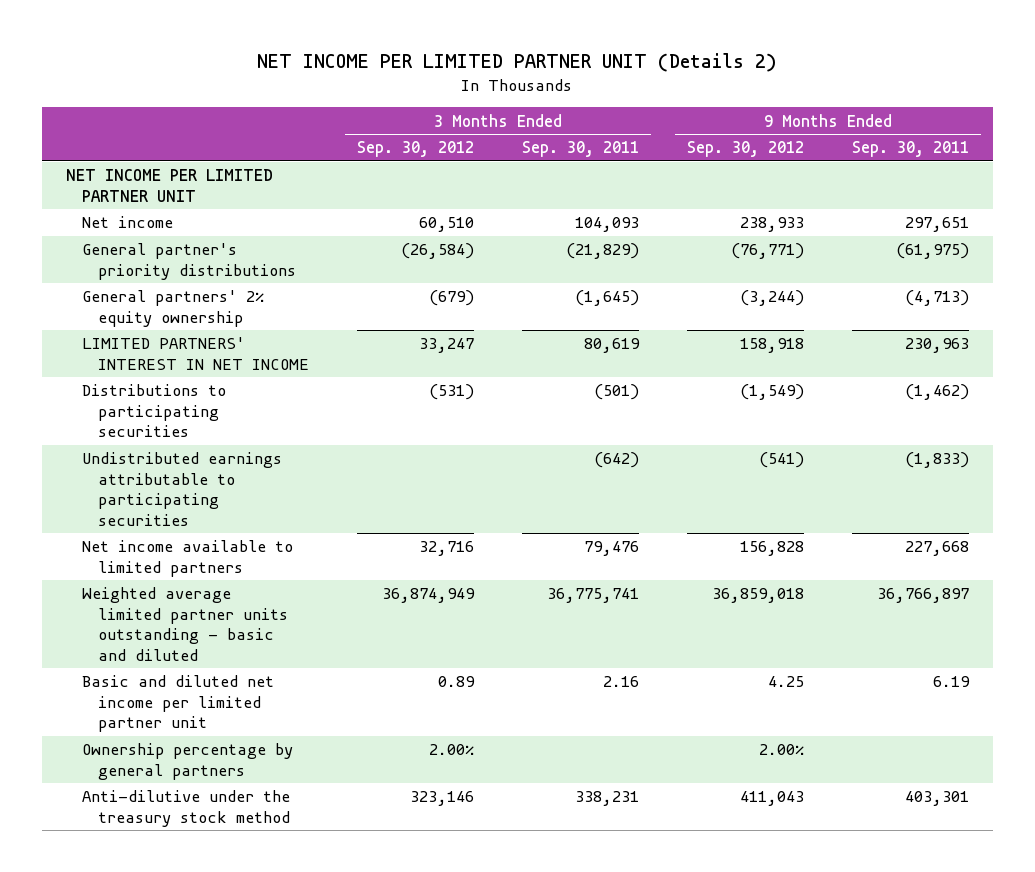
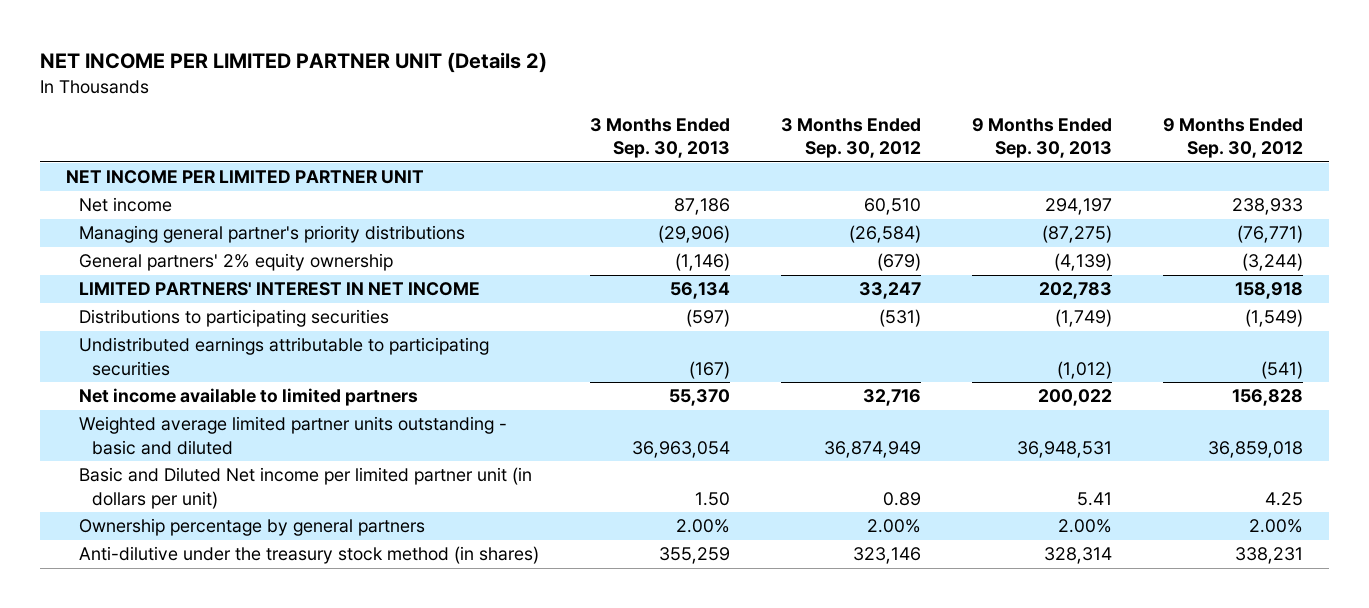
[522,141,640,158] Sep. 30, 2011 -> none
[851,141,969,158] Sep. 30, 2011 -> none
none -> [589,117,730,159] 3 Months Ended Sep. 30, 2013
none -> [972,117,1113,159] 9 Months Ended Sep. 30, 2013
[82,243,297,280] General partner's priority distributions -> [78,225,465,244] Managing general partner's priority distributions
[82,675,275,733] Basic and diluted net income per limited partner unit -> [78,467,532,509] Basic and Diluted Net income per limited partner unit (in dollars per unit)
[82,790,291,827] Anti-dilutive under the treasury stock method -> [78,546,539,565] Anti-dilutive under the treasury stock method (in shares)
[739,791,804,807] 411,043 -> [1235,547,1304,565] 338,231

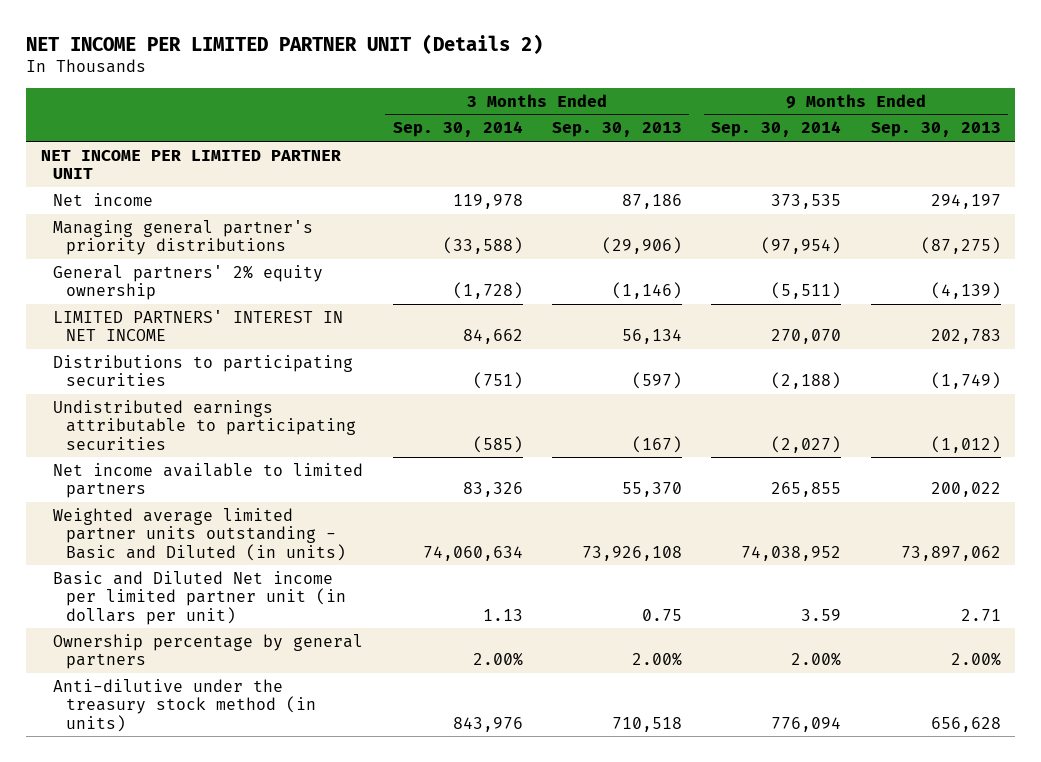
[781,117,922,159] 3 Months Ended Sep. 30, 2012 -> none
[1163,117,1304,159] 9 Months Ended Sep. 30, 2012 -> none
none -> [392,121,523,138] Sep. 30, 2014
none -> [711,121,842,138] Sep. 30, 2014
[78,416,507,455] Weighted average limited partner units outstanding - basic and diluted -> [53,507,347,561] Weighted average limited partner units outstanding - Basic and Diluted (in units)
[631,440,730,458] 36,963,054 -> [582,545,683,561] 73,926,108
[1017,440,1113,458] 36,948,531 -> [900,545,1001,561] 73,897,062
[694,491,730,506] 1.50 -> [642,608,683,621] 0.75
[1077,491,1113,506] 5.41 -> [960,608,1001,621] 2.71
[78,546,539,565] Anti-dilutive under the treasury stock method (in shares) -> [53,678,317,732] Anti-dilutive under the treasury stock method (in units)
[658,547,730,565] 355,259 -> [612,716,683,732] 710,518
[1044,547,1113,565] 328,314 -> [930,716,1001,732] 656,628

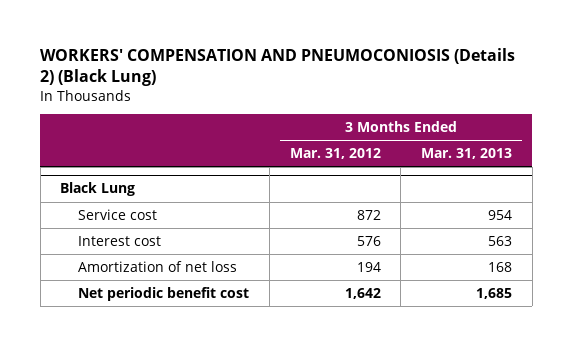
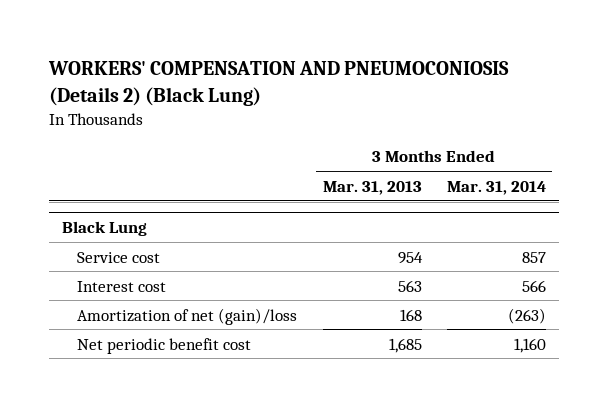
[289,148,381,160] Mar. 31, 2012 -> none
none -> [447,180,547,195] Mar. 31, 2014
[78,260,238,272] Amortization of net loss -> [77,307,298,325] Amortization of net (gain)/loss

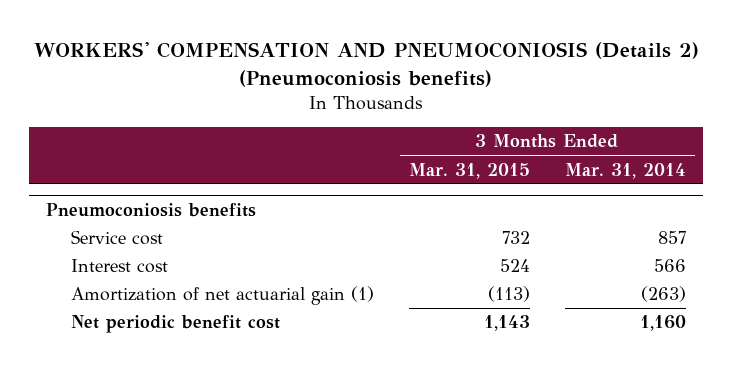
[47,61,509,106] WORKERS' COMPENSATION AND PNEUMOCONIOSIS (Details 2) (Black Lung) -> [34,41,700,87] WORKERS' COMPENSATION AND PNEUMOCONIOSIS (Details 2) (Pneumoconiosis benefits)
[322,180,422,195] Mar. 31, 2013 -> none
none -> [408,162,530,179] Mar. 31, 2015
[61,221,147,237] Black Lung -> none
none -> [46,202,257,217] Pneumoconiosis benefits
[77,307,298,325] Amortization of net (gain)/loss -> [70,286,374,306] Amortization of net actuarial gain (1)

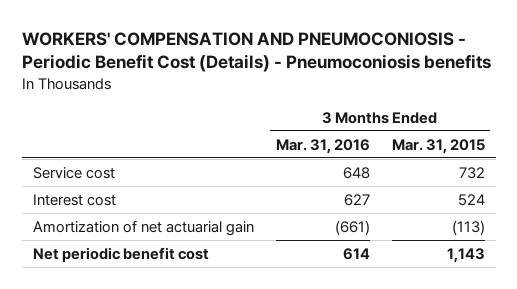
[34,41,700,87] WORKERS' COMPENSATION AND PNEUMOCONIOSIS (Details 2) (Pneumoconiosis benefits) -> [21,31,491,73] WORKERS' COMPENSATION AND PNEUMOCONIOSIS - Periodic Benefit Cost (Details) - Pneumoconiosis benefits
[564,162,686,179] Mar. 31, 2014 -> none
none -> [275,138,370,154] Mar. 31, 2016
[46,202,257,217] Pneumoconiosis benefits -> none
[70,286,374,306] Amortization of net actuarial gain (1) -> [32,219,254,236] Amortization of net actuarial gain

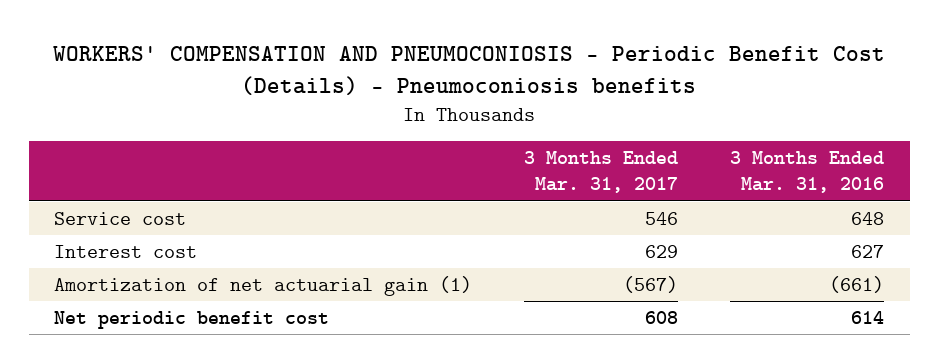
[391,138,485,154] Mar. 31, 2015 -> none
none -> [524,151,679,194] 3 Months Ended Mar. 31, 2017
[32,219,254,236] Amortization of net actuarial gain -> [54,275,473,296] Amortization of net actuarial gain (1)

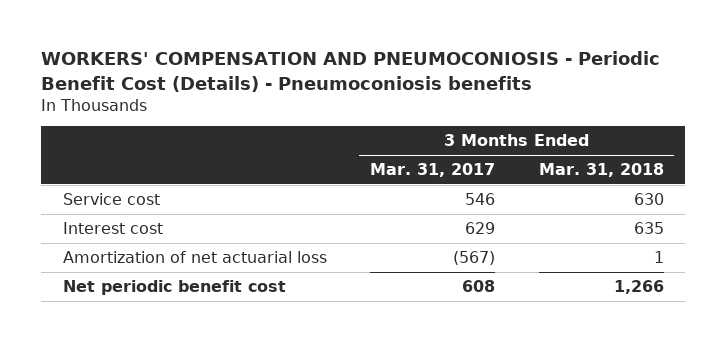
[730,151,885,194] 3 Months Ended Mar. 31, 2016 -> none
none -> [538,163,664,178] Mar. 31, 2018
[54,275,473,296] Amortization of net actuarial gain (1) -> [62,251,327,264] Amortization of net actuarial loss

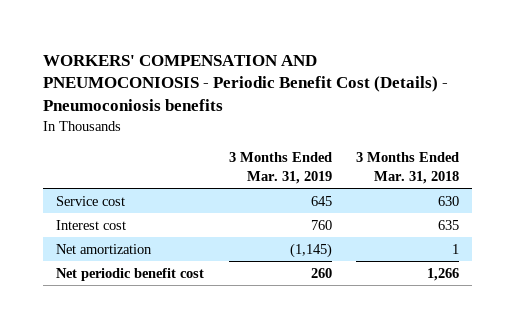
[370,163,496,178] Mar. 31, 2017 -> none
none -> [228,152,332,184] 3 Months Ended Mar. 31, 2019
[62,251,327,264] Amortization of net actuarial loss -> [55,243,152,254] Net amortization

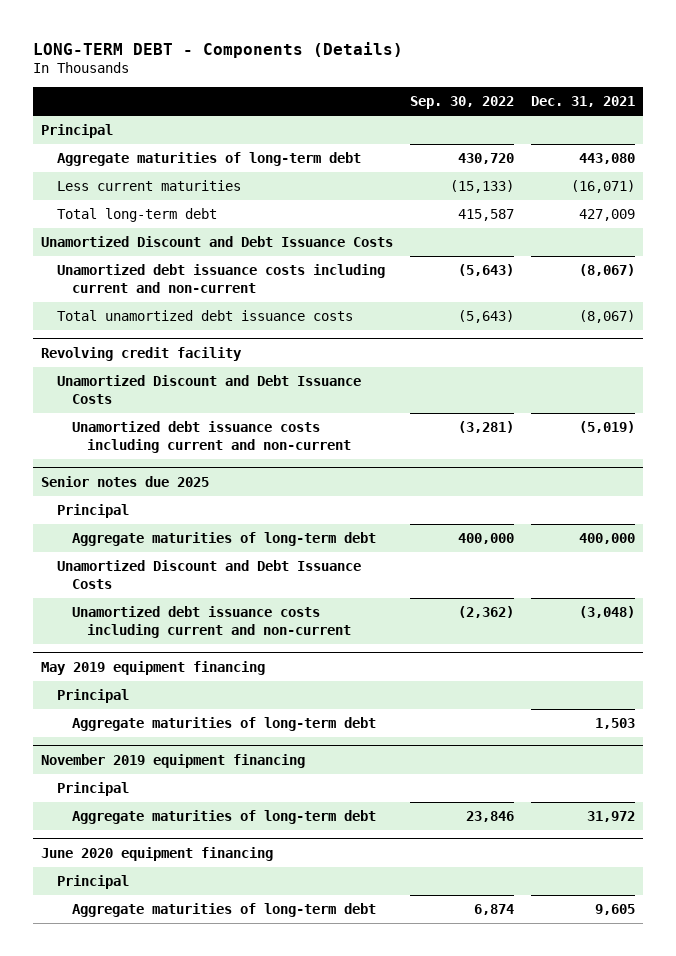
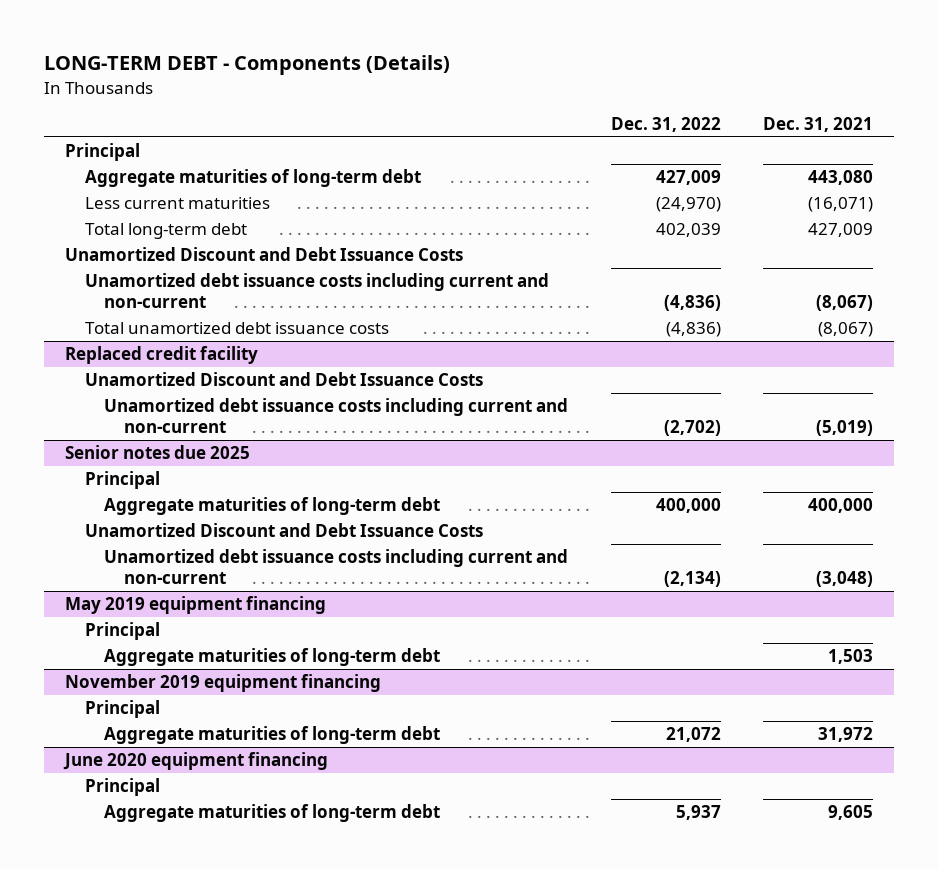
[410,96,515,110] Sep. 30, 2022 -> none
none -> [610,117,721,133] Dec. 31, 2022
[41,346,243,361] Revolving credit facility -> [64,346,258,365] Replaced credit facility

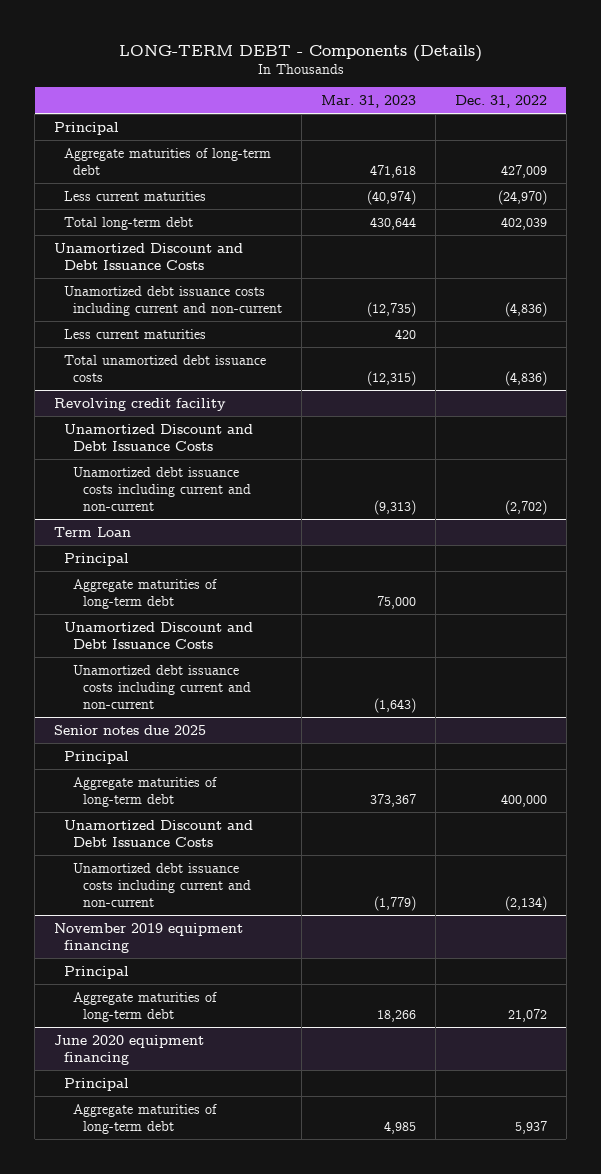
[763,117,874,133] Dec. 31, 2021 -> none
none -> [321,94,417,108] Mar. 31, 2023
none -> [63,328,206,339] Less current maturities
[64,346,258,365] Replaced credit facility -> [54,397,227,411] Revolving credit facility
none -> [54,526,132,537] Term Loan
none -> [63,552,129,566] Principal
none -> [73,578,218,609] Aggregate maturities of long-term debt
none -> [63,621,253,649] Unamortized Discount and Debt Issuance Costs
none -> [73,664,251,709] Unamortized debt issuance costs including current and non-current
[64,596,326,615] May 2019 equipment financing -> none
[84,622,160,641] Principal -> none
[104,648,441,667] Aggregate maturities of long-term debt -> none

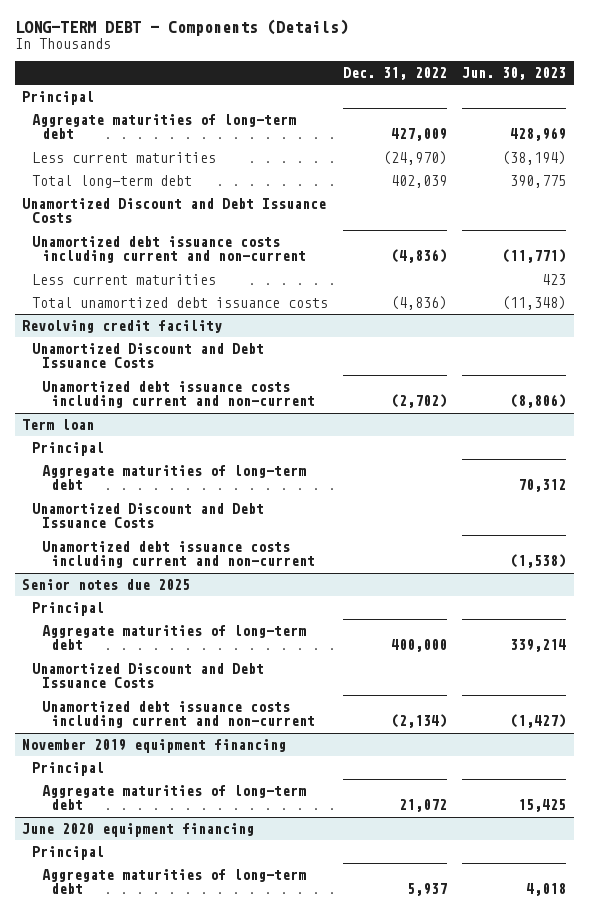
[321,94,417,108] Mar. 31, 2023 -> none
none -> [462,66,567,80] Jun. 30, 2023
[54,526,132,537] Term Loan -> [22,419,95,431] Term loan

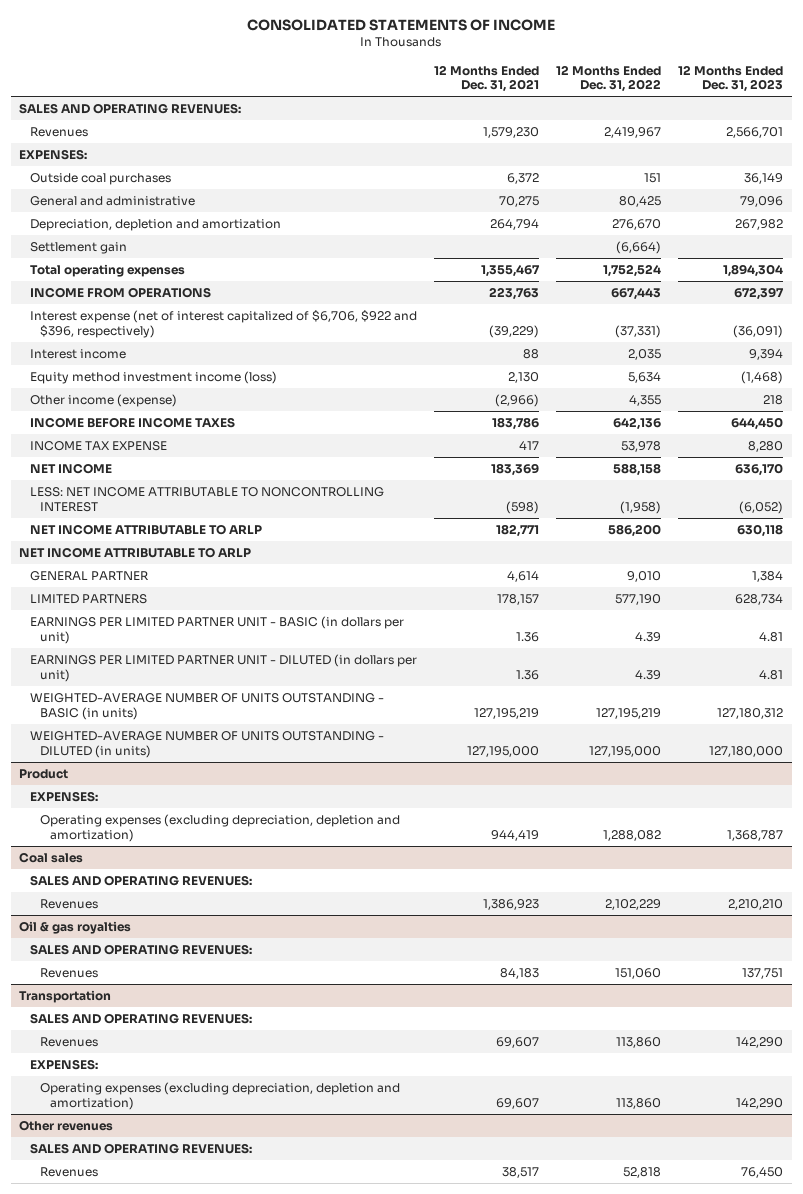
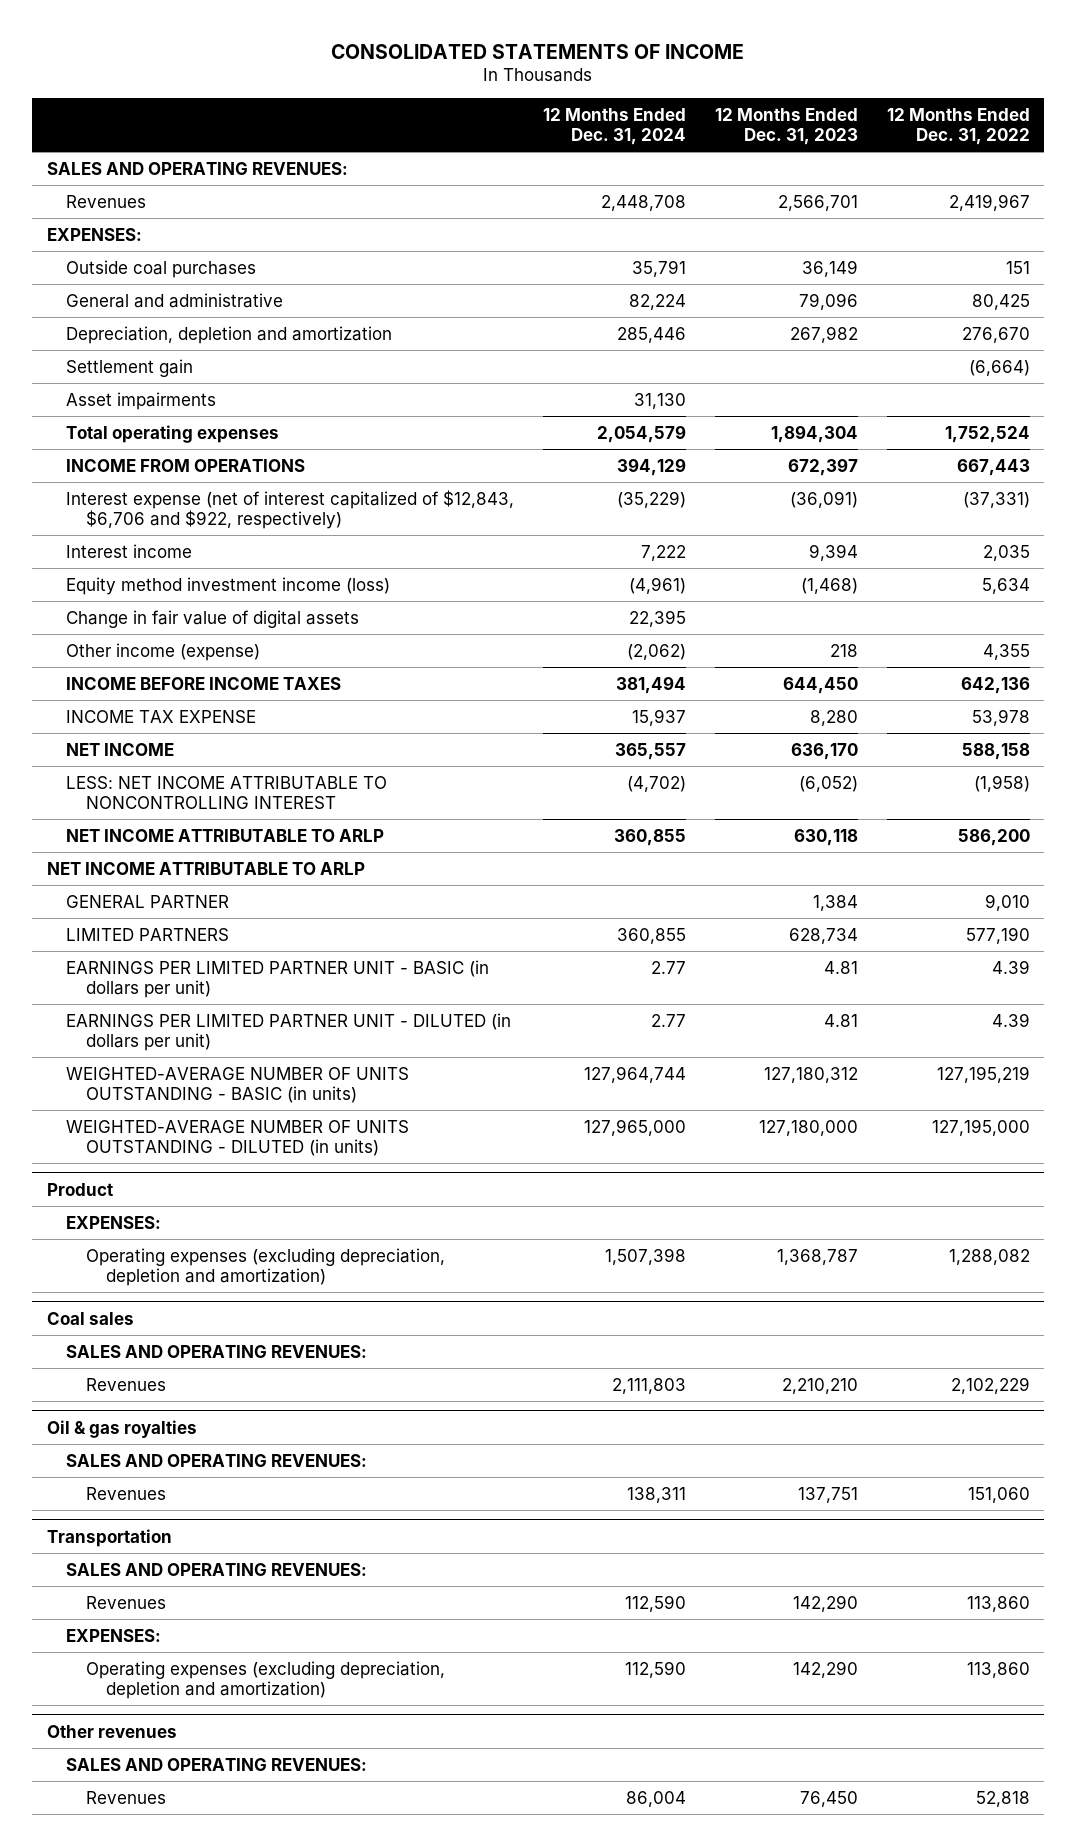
[433,64,539,93] 12 Months Ended Dec. 31, 2021 -> none
none -> [543,108,687,145] 12 Months Ended Dec. 31, 2024
none -> [66,391,217,410] Asset impairments
[29,310,417,338] Interest expense (net of interest capitalized of $6,706, $922 and $396, respectively) -> [66,489,515,529] Interest expense (net of interest capitalized of $12,843, $6,706 and $922, respectively)
none -> [66,609,360,628] Change in fair value of digital assets

